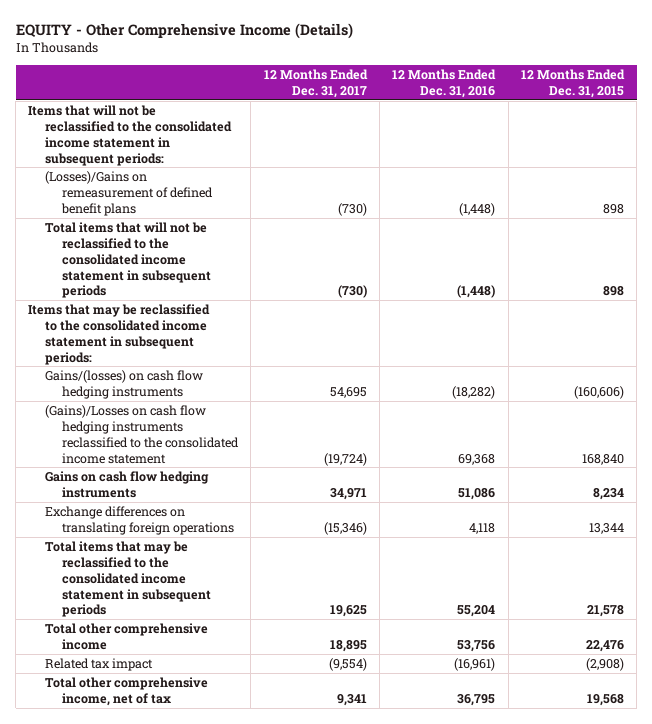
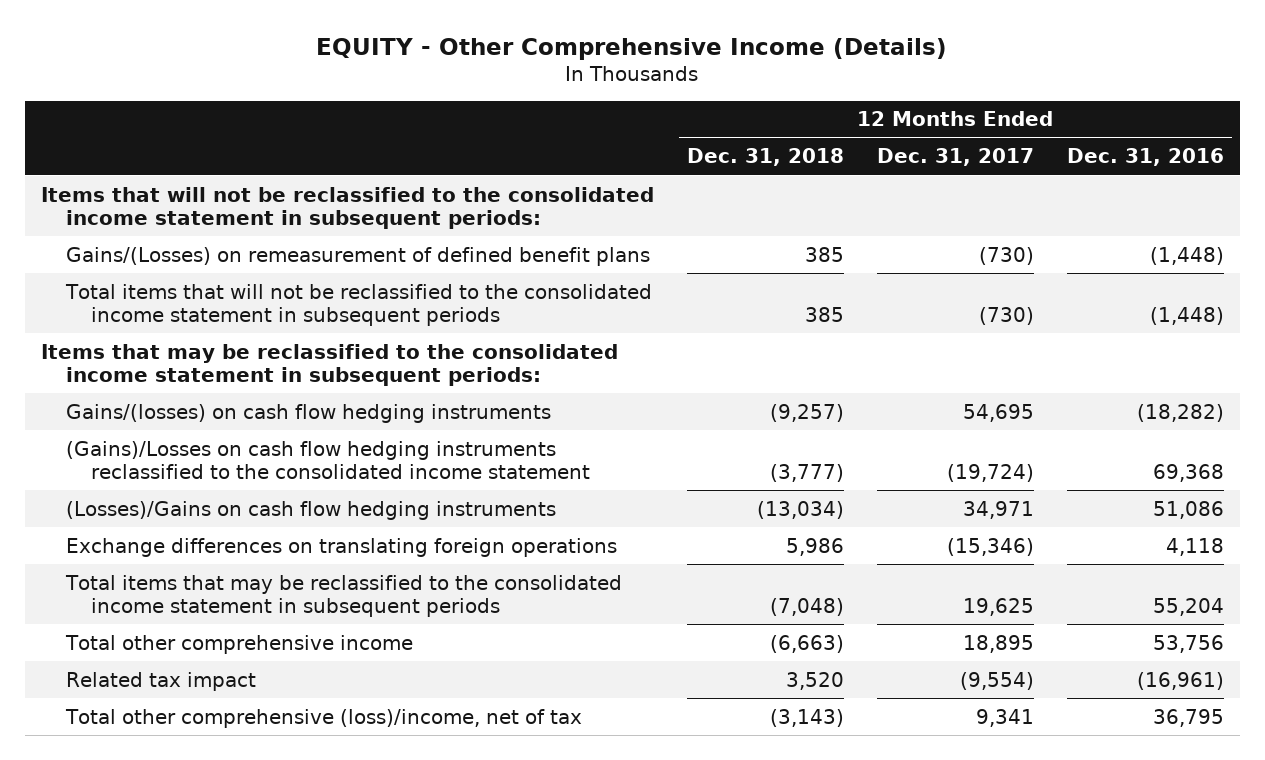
[520,69,625,99] 12 Months Ended Dec. 31, 2015 -> none
none -> [686,148,844,167] Dec. 31, 2018
[45,171,214,216] (Losses)/Gains on remeasurement of defined benefit plans -> [66,246,651,266] Gains/(Losses) on remeasurement of defined benefit plans
[45,471,210,498] Gains on cash flow hedging instruments -> [66,500,557,520] (Losses)/Gains on cash flow hedging instruments
[45,677,209,706] Total other comprehensive income, net of tax -> [65,708,583,728] Total other comprehensive (loss)/income, net of tax

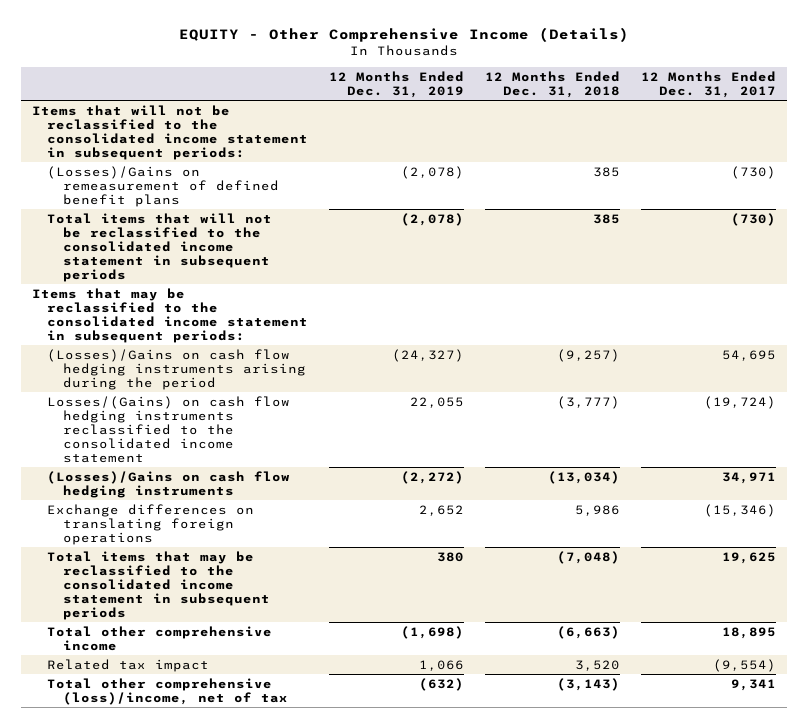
[1066,148,1224,167] Dec. 31, 2016 -> none
none -> [329,70,465,98] 12 Months Ended Dec. 31, 2019
[66,246,651,266] Gains/(Losses) on remeasurement of defined benefit plans -> [47,165,279,207] (Losses)/Gains on remeasurement of defined benefit plans
[66,403,552,423] Gains/(losses) on cash flow hedging instruments -> [47,348,306,390] (Losses)/Gains on cash flow hedging instruments arising during the period
[66,440,591,479] (Gains)/Losses on cash flow hedging instruments reclassified to the consolidated income statement -> [47,395,291,463] Losses/(Gains) on cash flow hedging instruments reclassified to the consolidated income statement

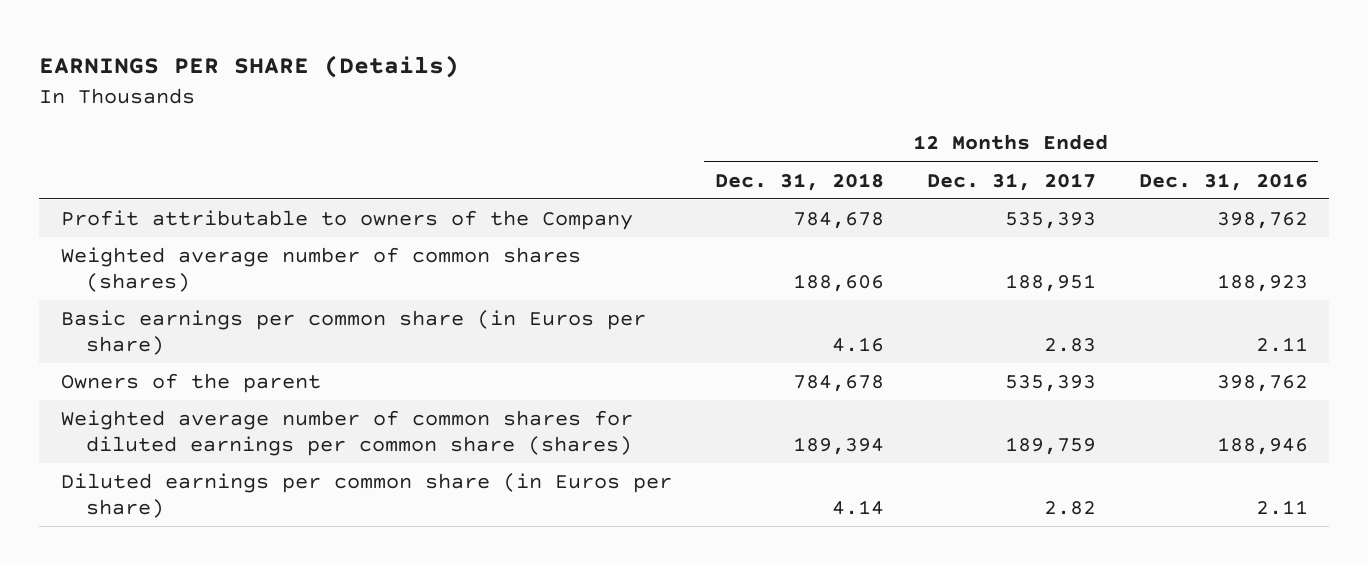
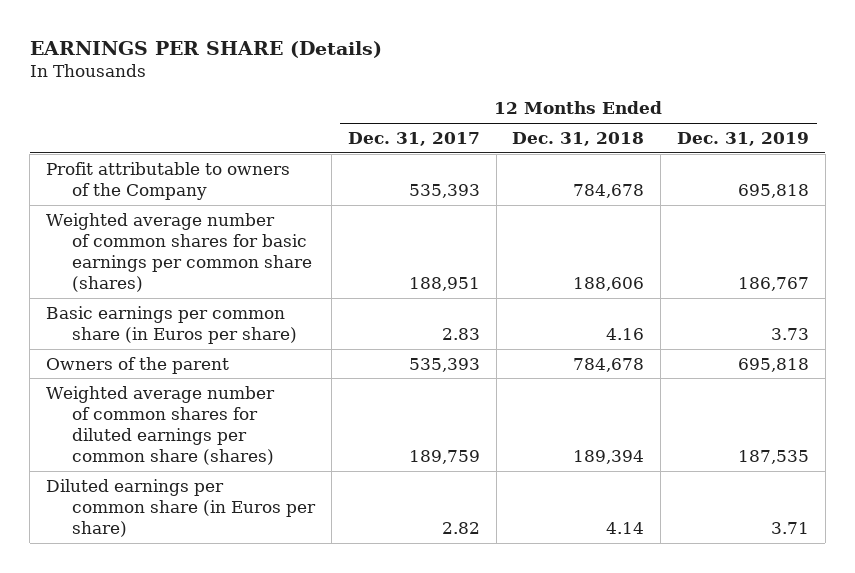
[1138,172,1308,191] Dec. 31, 2016 -> none
none -> [677,131,810,146] Dec. 31, 2019
[60,247,581,293] Weighted average number of common shares (shares) -> [46,212,313,293] Weighted average number of common shares for basic earnings per common share (shares)

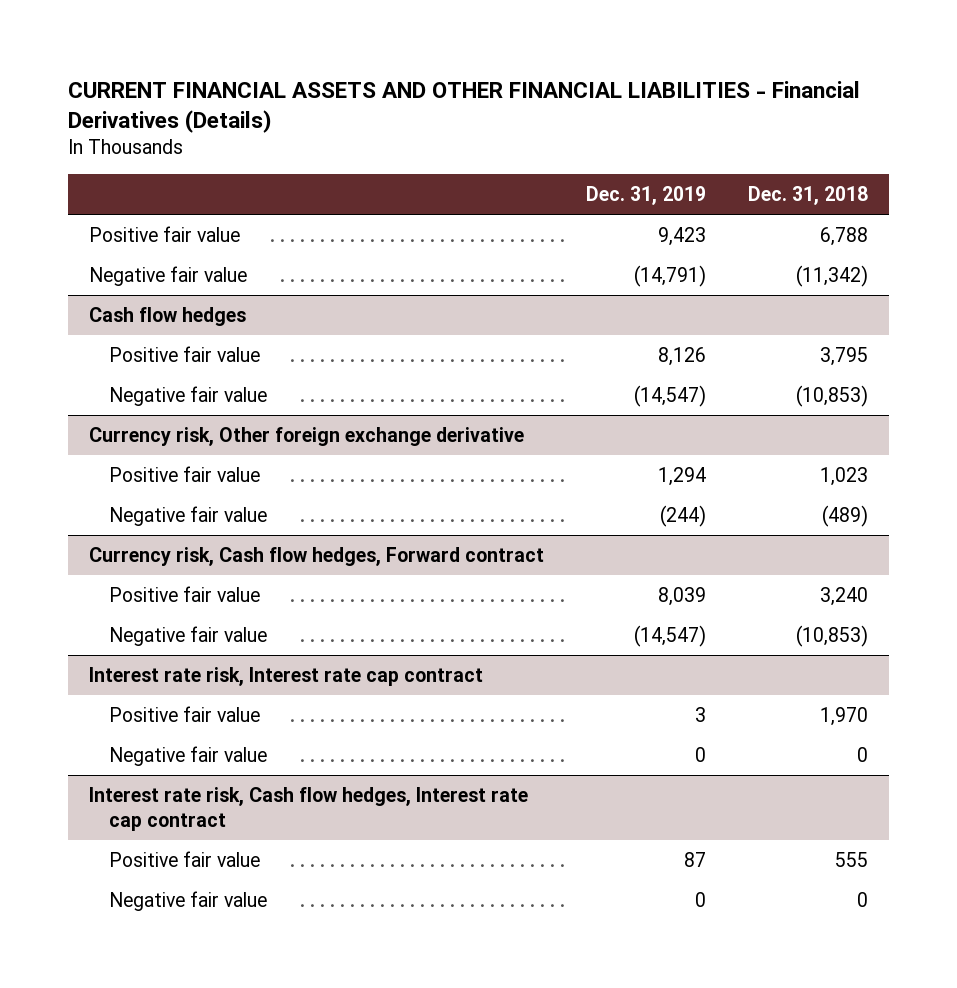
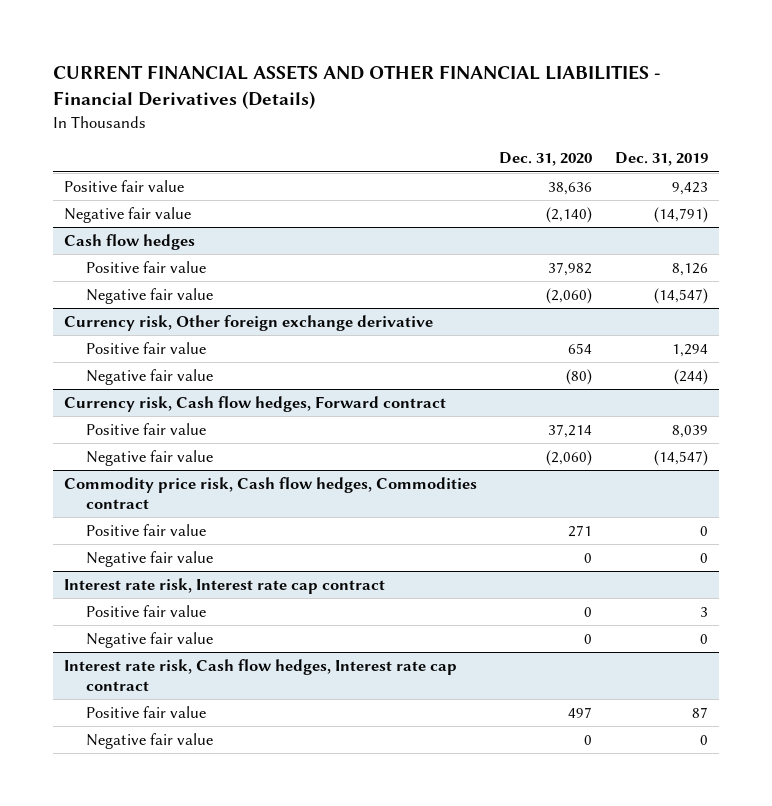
[747,185,868,205] Dec. 31, 2018 -> none
none -> [499,152,593,167] Dec. 31, 2020
none -> [64,476,478,510] Commodity price risk, Cash flow hedges, Commodities contract
none -> [86,523,207,536] Positive fair value
none -> [86,550,214,567] Negative fair value

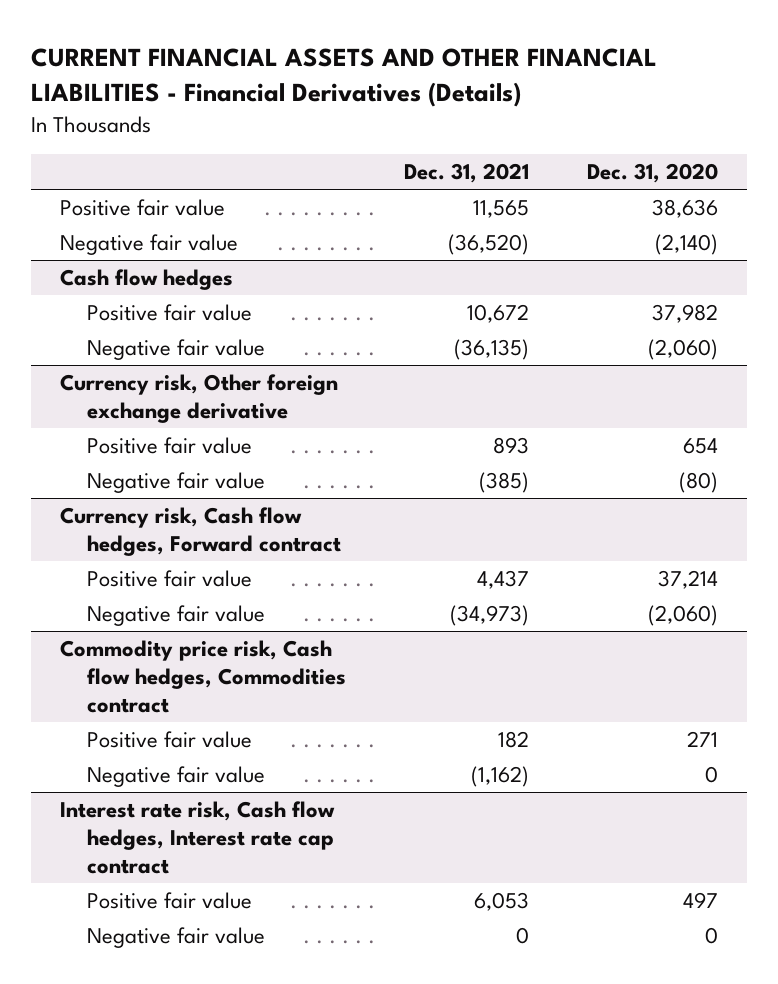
[614,152,708,167] Dec. 31, 2019 -> none
none -> [404,163,530,184] Dec. 31, 2021
[64,577,386,594] Interest rate risk, Interest rate cap contract -> none
[86,604,207,617] Positive fair value -> none
[86,631,214,648] Negative fair value -> none

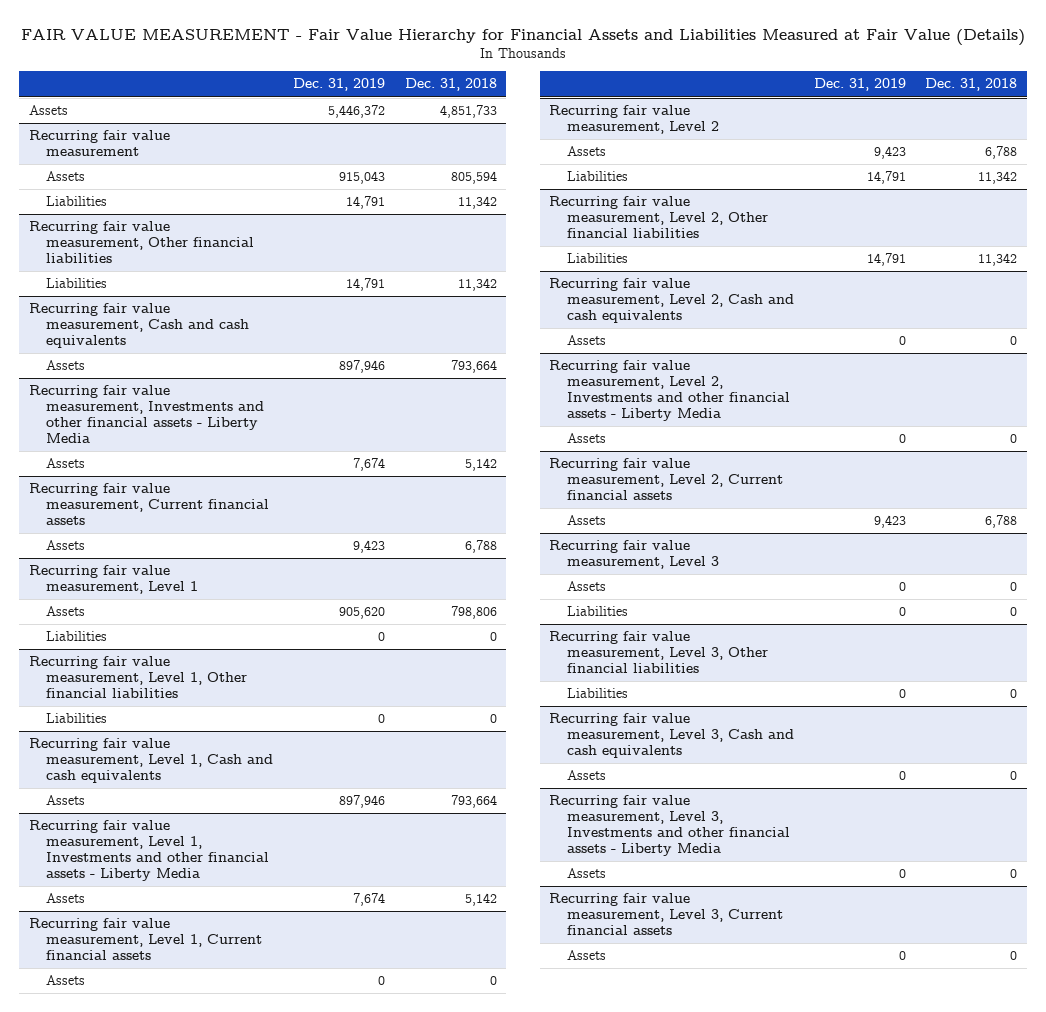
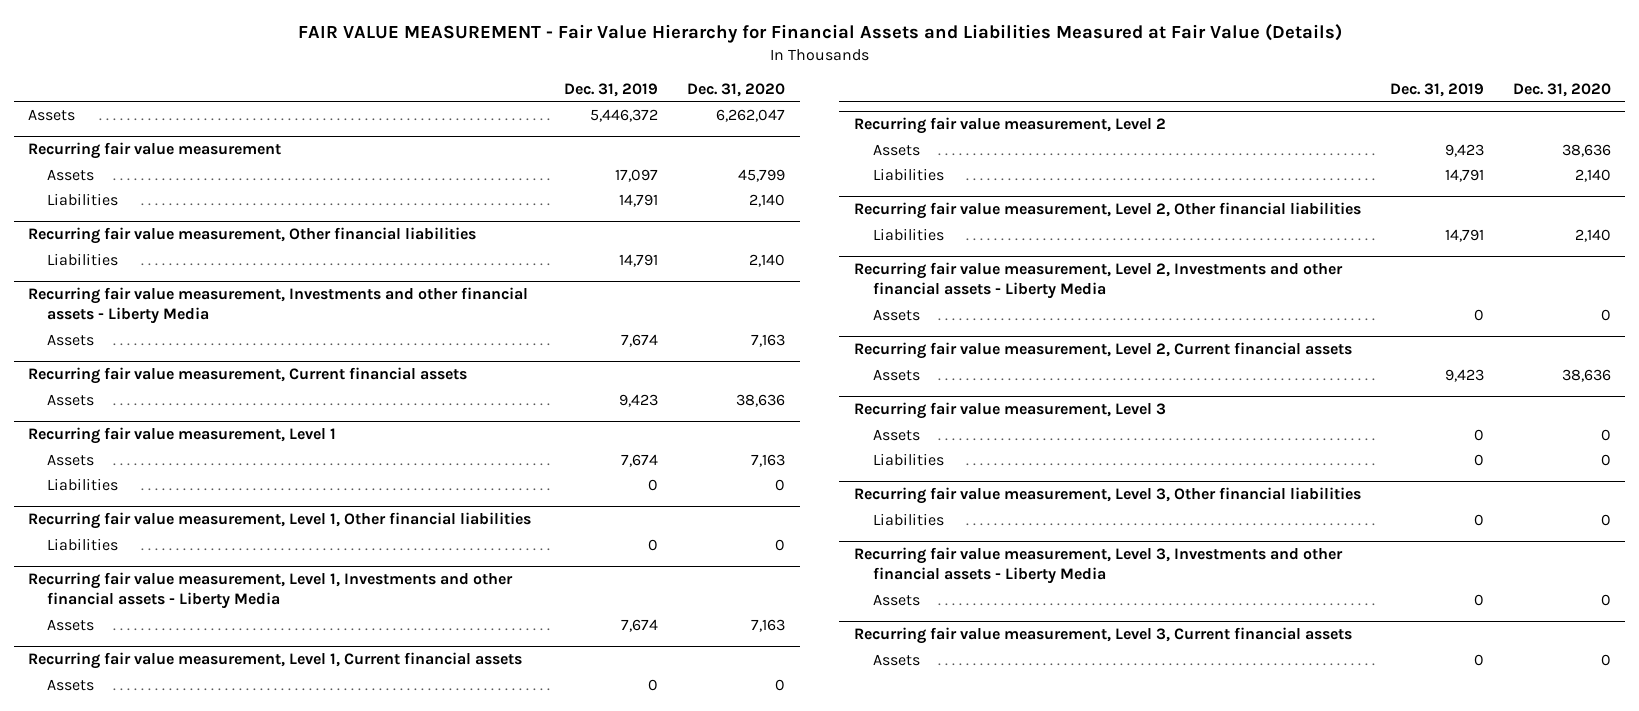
[404,78,497,92] Dec. 31, 2018 -> none
none -> [687,82,786,97] Dec. 31, 2020
[339,171,386,185] 915,043 -> [615,168,659,182] 17,097
[28,303,250,348] Recurring fair value measurement, Cash and cash equivalents -> none
[46,360,86,371] Assets -> none
[339,607,386,620] 905,620 -> [621,453,659,467] 7,674
[28,738,274,783] Recurring fair value measurement, Level 1, Cash and cash equivalents -> none
[46,795,86,806] Assets -> none
[549,278,794,323] Recurring fair value measurement, Level 2, Cash and cash equivalents -> none
[566,335,606,346] Assets -> none
[549,713,794,758] Recurring fair value measurement, Level 3, Cash and cash equivalents -> none
[566,770,606,781] Assets -> none

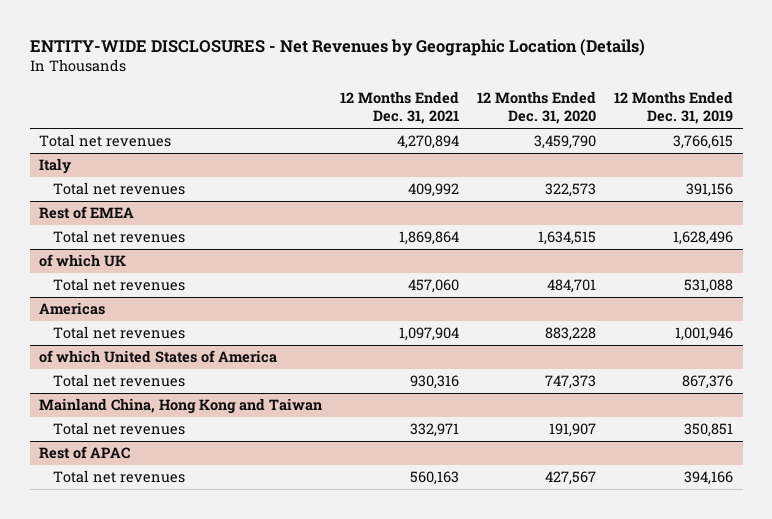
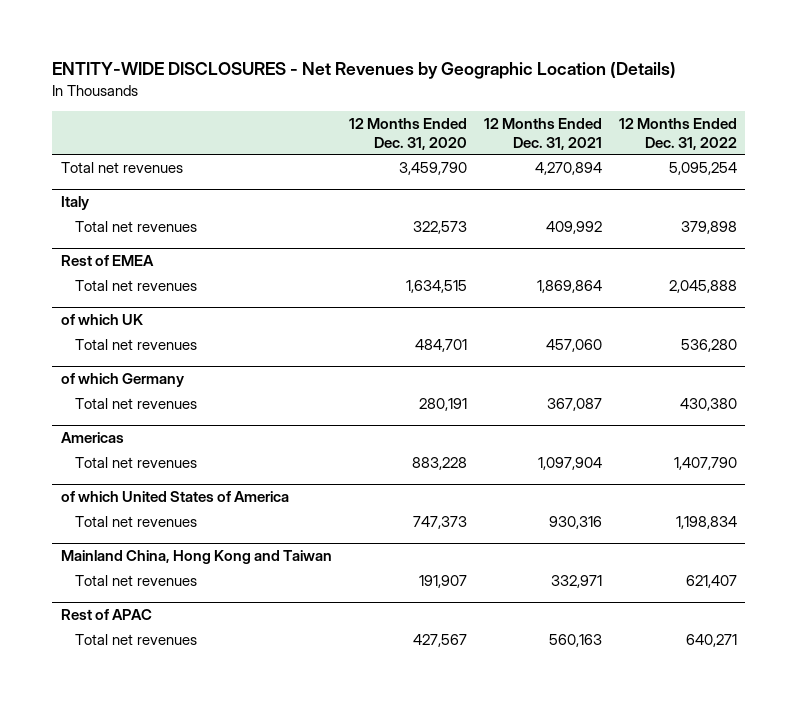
[614,90,734,125] 12 Months Ended Dec. 31, 2019 -> none
none -> [618,117,737,150] 12 Months Ended Dec. 31, 2022
none -> [60,373,184,388] of which Germany
none -> [75,397,198,409] Total net revenues

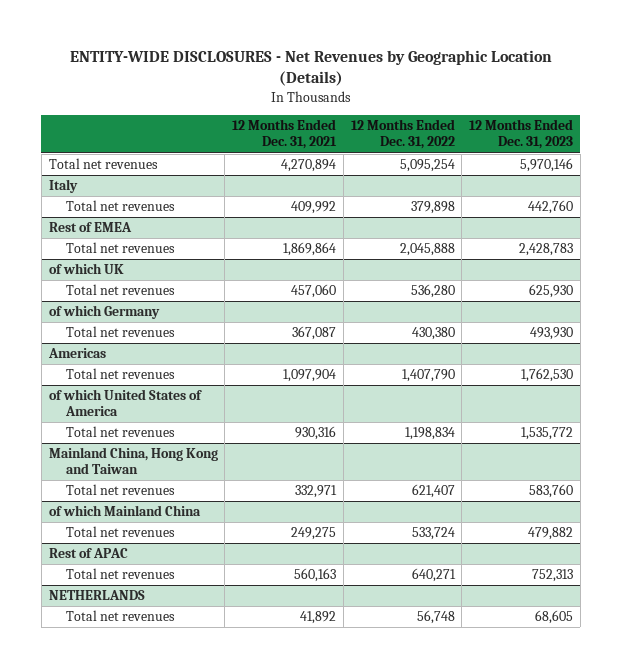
[348,117,467,150] 12 Months Ended Dec. 31, 2020 -> none
none -> [468,119,573,150] 12 Months Ended Dec. 31, 2023
none -> [48,505,201,517] of which Mainland China
none -> [65,526,175,538] Total net revenues
none -> [48,590,145,601] NETHERLANDS
none -> [65,610,175,622] Total net revenues

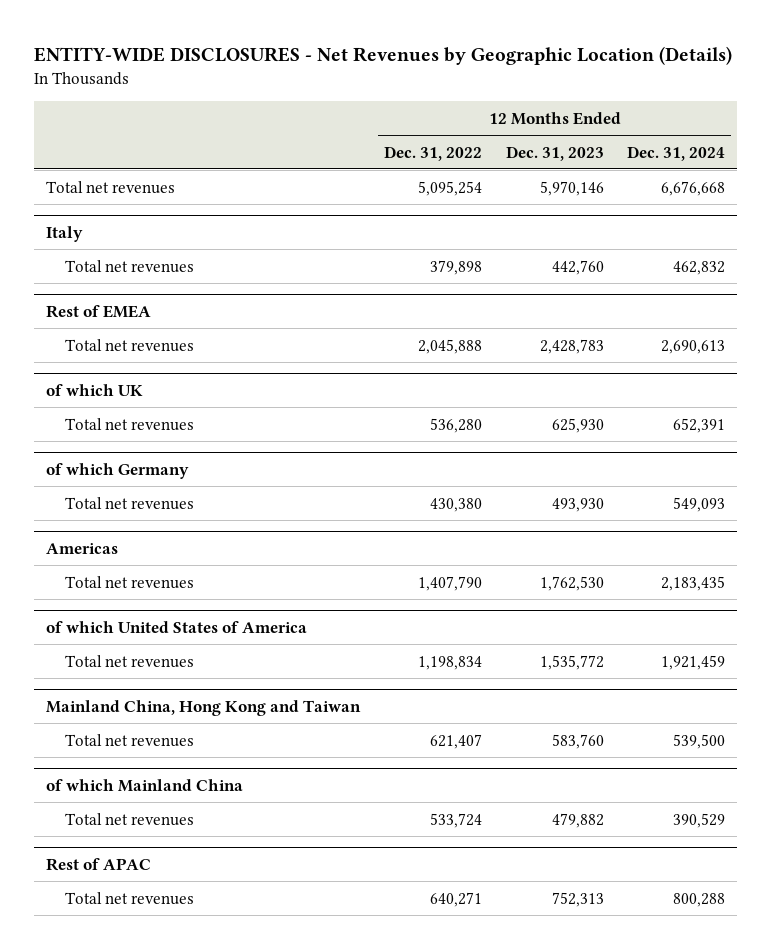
[232,119,338,150] 12 Months Ended Dec. 31, 2021 -> none
none -> [627,145,726,161] Dec. 31, 2024
[48,590,145,601] NETHERLANDS -> none
[65,610,175,622] Total net revenues -> none

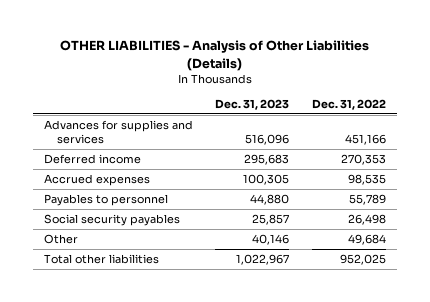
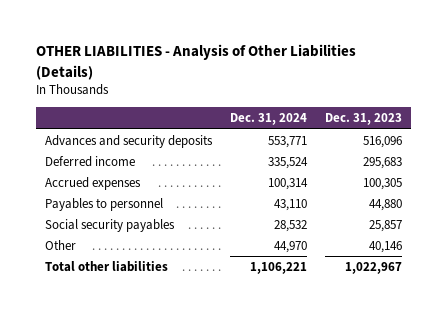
[311,98,386,110] Dec. 31, 2022 -> none
none -> [230,113,308,126] Dec. 31, 2024
[44,120,194,145] Advances for supplies and services -> [44,134,213,148] Advances and security deposits

